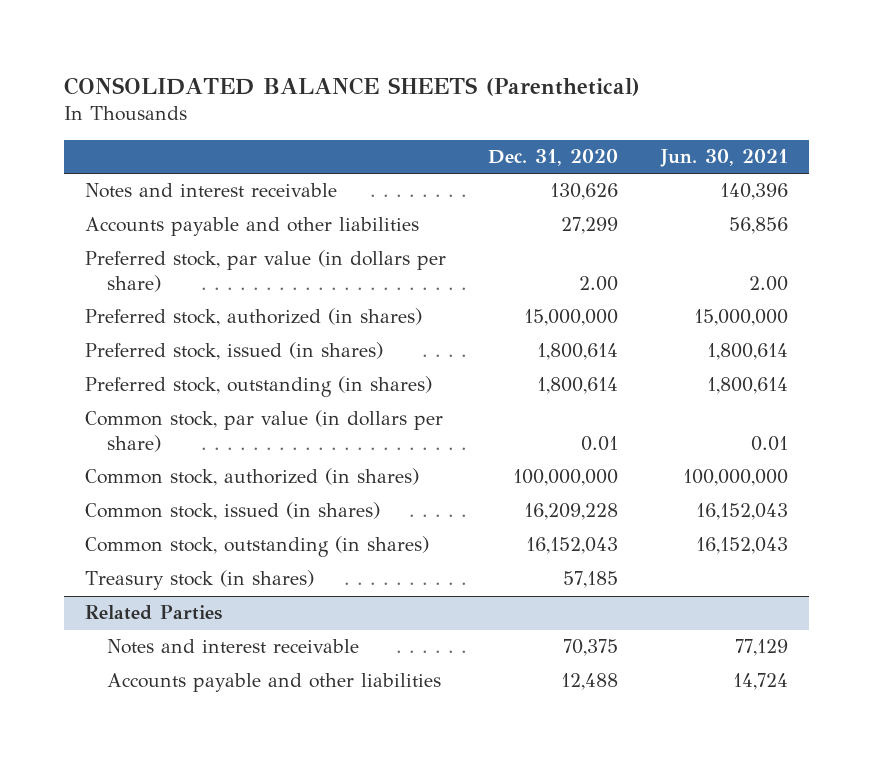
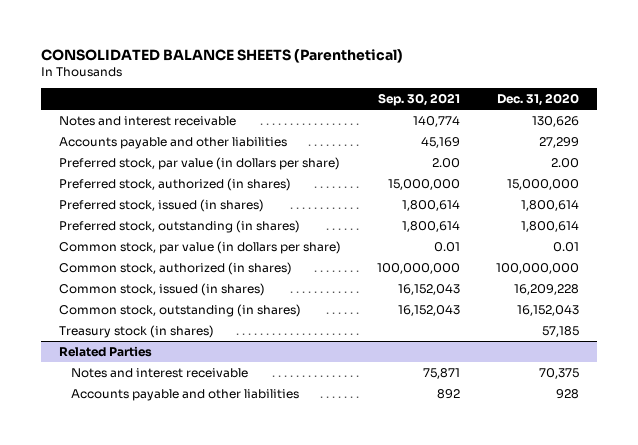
[659,149,788,168] Jun. 30, 2021 -> none
none -> [377,93,460,107] Sep. 30, 2021
[561,673,619,691] 12,488 -> [555,388,579,399] 928

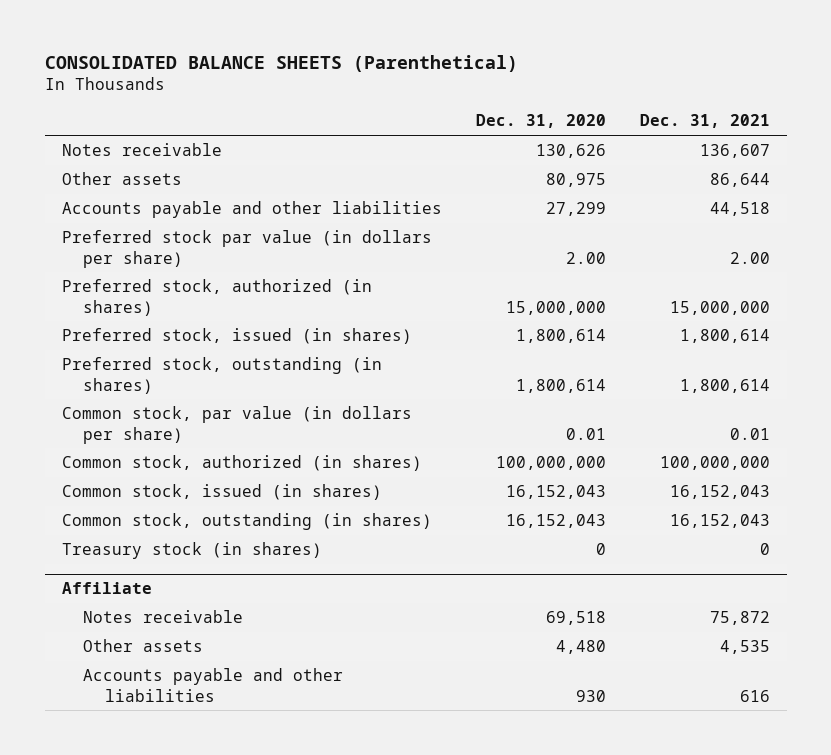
[377,93,460,107] Sep. 30, 2021 -> none
none -> [639,114,770,129] Dec. 31, 2021
[58,115,236,126] Notes and interest receivable -> [61,143,222,157] Notes receivable
none -> [61,172,182,186] Other assets
[58,156,340,170] Preferred stock, par value (in dollars per share) -> [61,230,432,268] Preferred stock par value (in dollars per share)
[513,283,579,295] 16,209,228 -> [505,485,606,500] 16,152,043
[541,325,579,337] 57,185 -> [595,543,606,556] 0
[58,345,152,357] Related Parties -> [61,582,152,595] Affiliate
[70,367,248,378] Notes and interest receivable -> [83,610,244,624] Notes receivable
[538,367,579,379] 70,375 -> [545,611,606,626] 69,518
none -> [83,639,204,653] Other assets
[555,388,579,399] 928 -> [575,689,606,702] 930

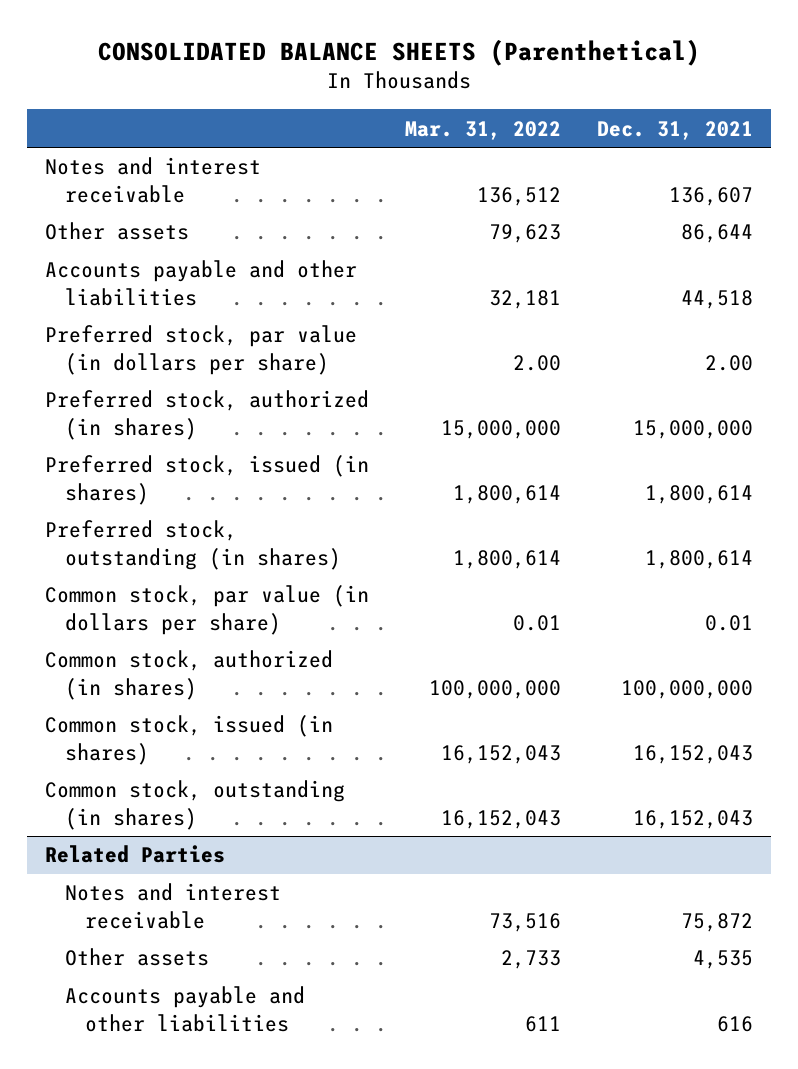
[475,114,606,129] Dec. 31, 2020 -> none
none -> [405,120,562,140] Mar. 31, 2022
[61,143,222,157] Notes receivable -> [45,157,262,203] Notes and interest receivable
[61,230,432,268] Preferred stock par value (in dollars per share) -> [45,325,358,375] Preferred stock, par value (in dollars per share)
[61,542,322,560] Treasury stock (in shares) -> none
[61,582,152,595] Affiliate -> [45,845,226,864] Related Parties
[83,610,244,624] Notes receivable -> [65,883,282,929] Notes and interest receivable

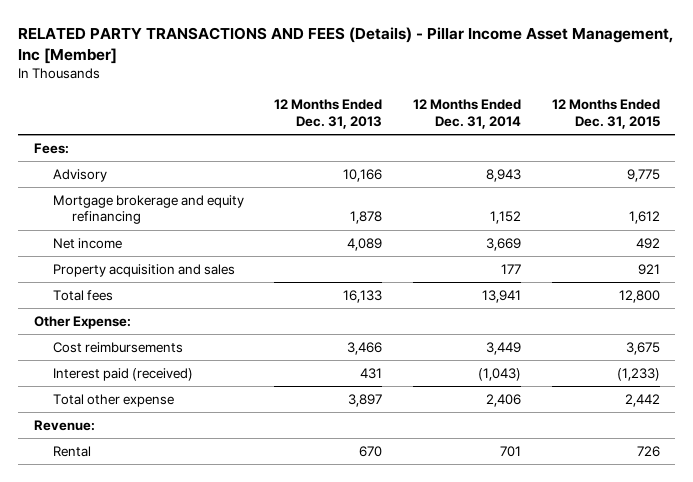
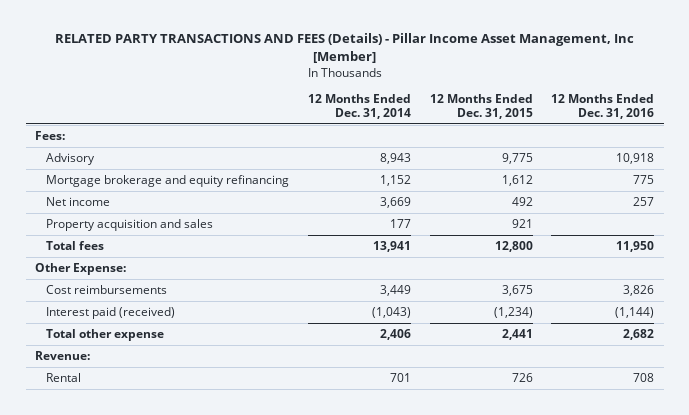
[274,99,383,129] 12 Months Ended Dec. 31, 2013 -> none
none -> [551,94,655,120] 12 Months Ended Dec. 31, 2016
[616,368,660,382] (1,233) -> [493,306,533,318] (1,234)
[624,394,660,408] 2,442 -> [501,328,533,340] 2,441

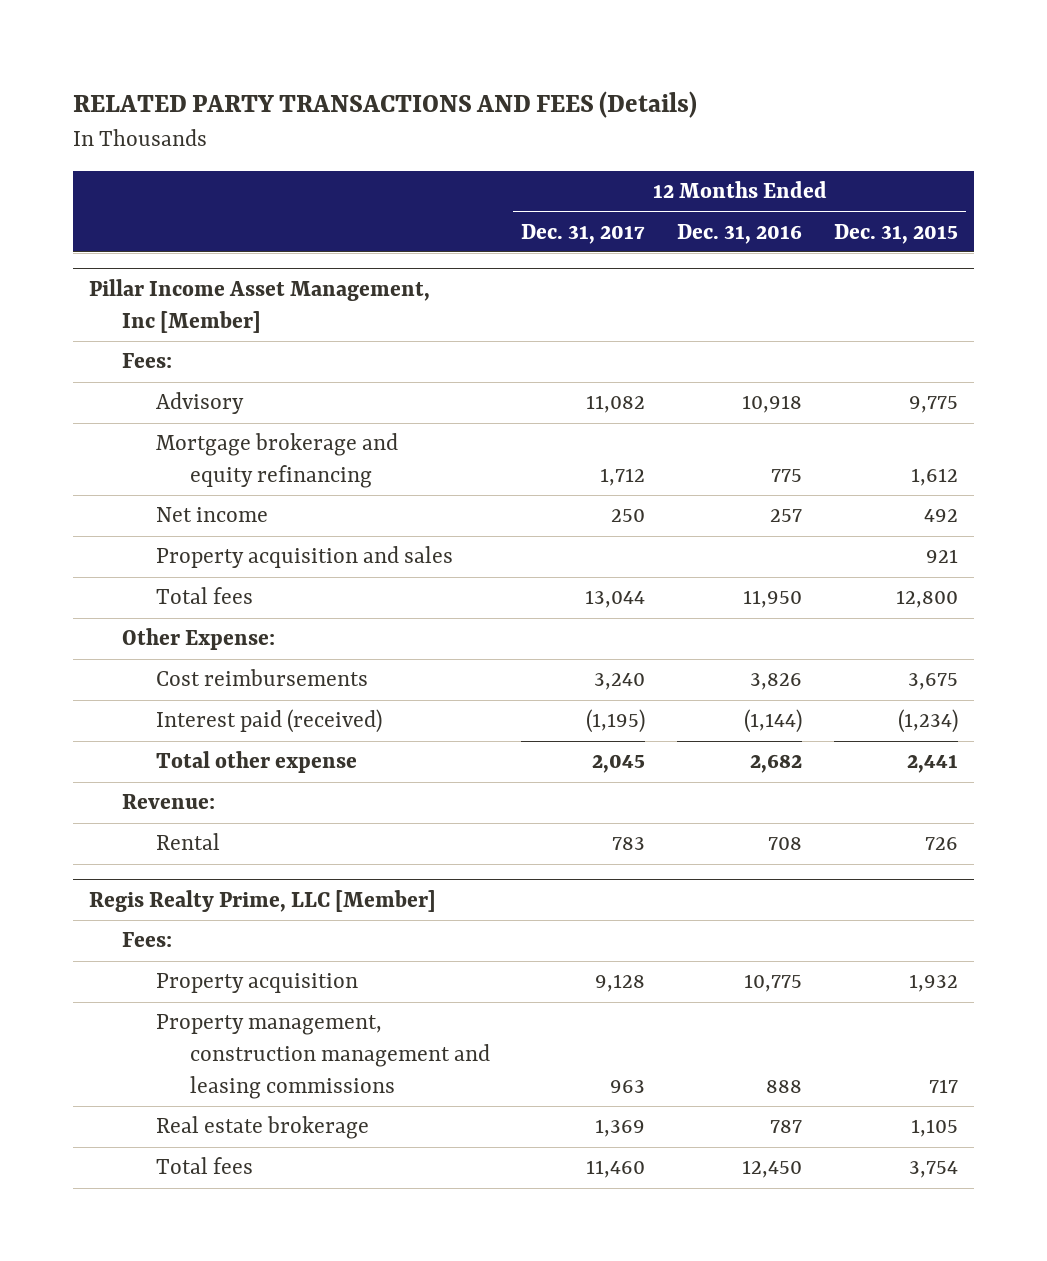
[54,33,634,64] RELATED PARTY TRANSACTIONS AND FEES (Details) - Pillar Income Asset Management, Inc [Member] -> [72,90,697,118] RELATED PARTY TRANSACTIONS AND FEES (Details)
[307,94,411,120] 12 Months Ended Dec. 31, 2014 -> none
none -> [521,223,646,244] Dec. 31, 2017
none -> [88,279,430,333] Pillar Income Asset Management, Inc [Member]
none -> [88,890,436,913] Regis Realty Prime, LLC [Member]
none -> [122,932,173,948] Fees:
none -> [155,973,358,994] Property acquisition
none -> [155,1014,490,1099] Property management, construction management and leasing commissions
none -> [155,1116,369,1140] Real estate brokerage
none -> [155,1157,253,1175] Total fees

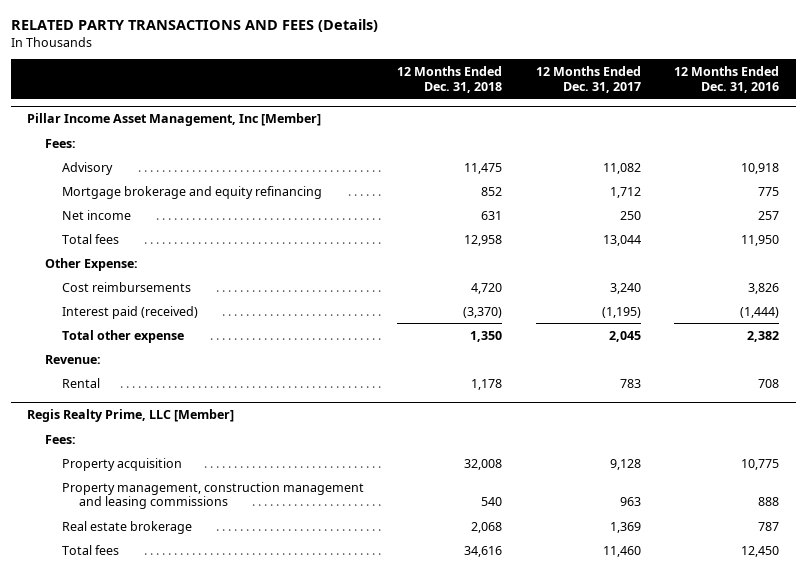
[834,223,959,244] Dec. 31, 2015 -> none
none -> [397,65,503,93] 12 Months Ended Dec. 31, 2018
[155,546,453,569] Property acquisition and sales -> none
[744,709,803,734] (1,144) -> [740,306,780,318] (1,444)
[750,754,803,774] 2,682 -> [747,330,780,342] 2,382

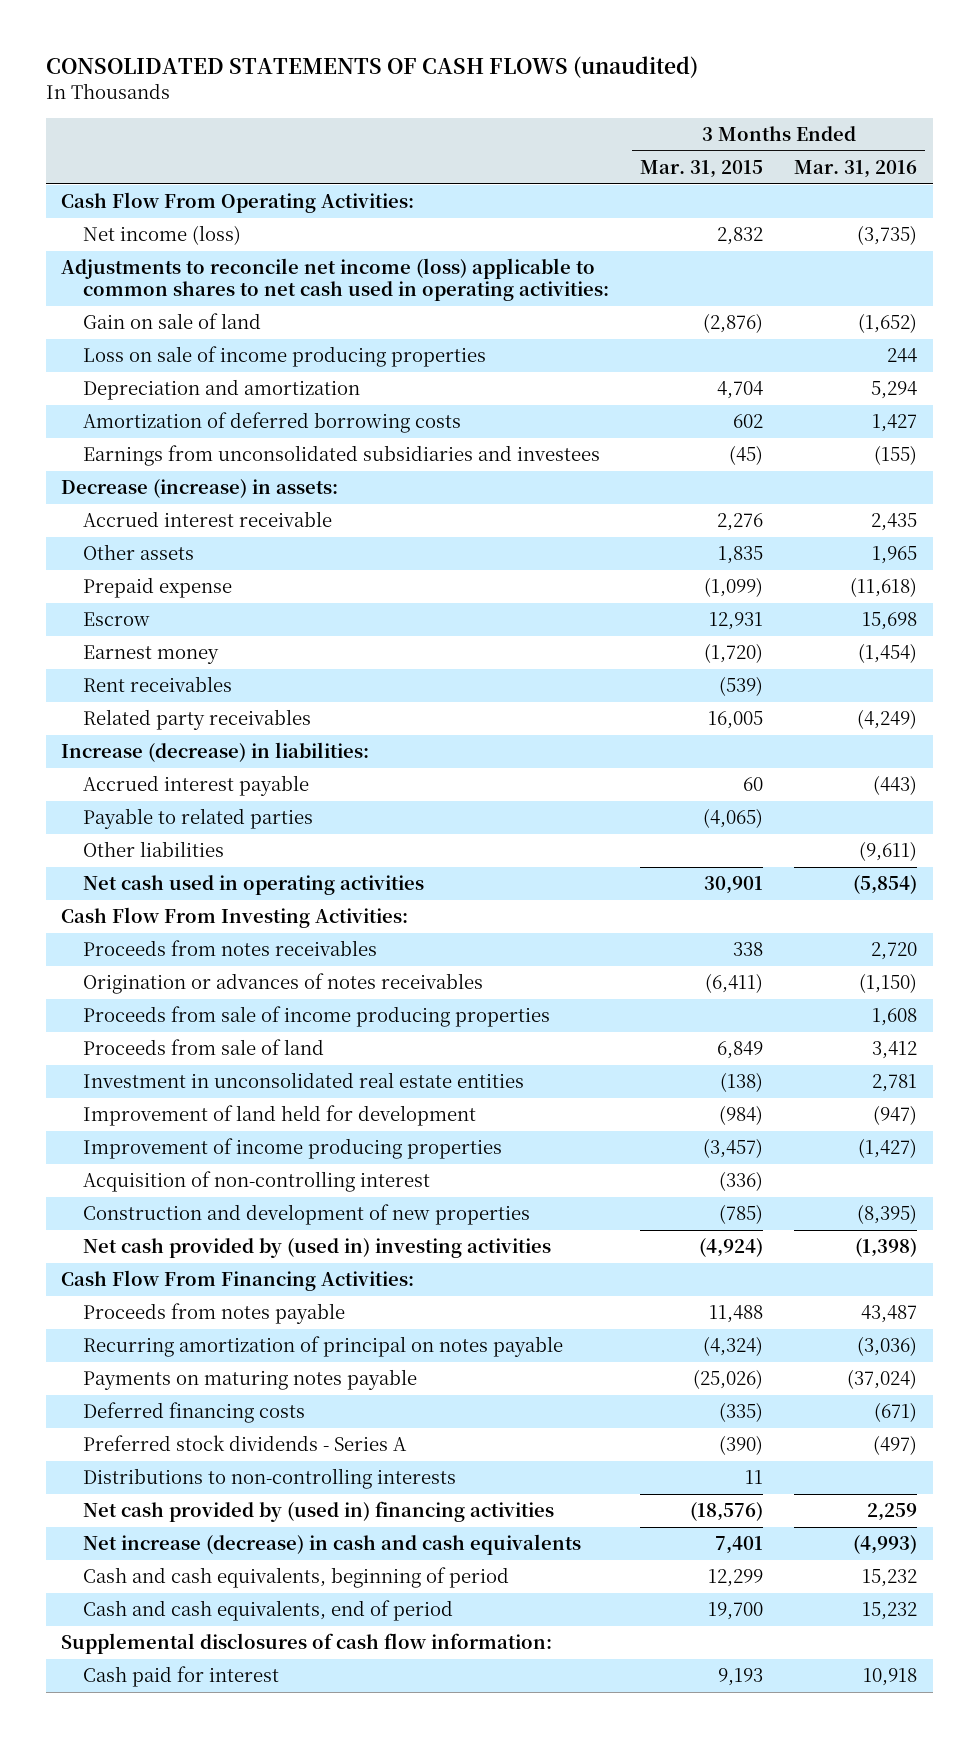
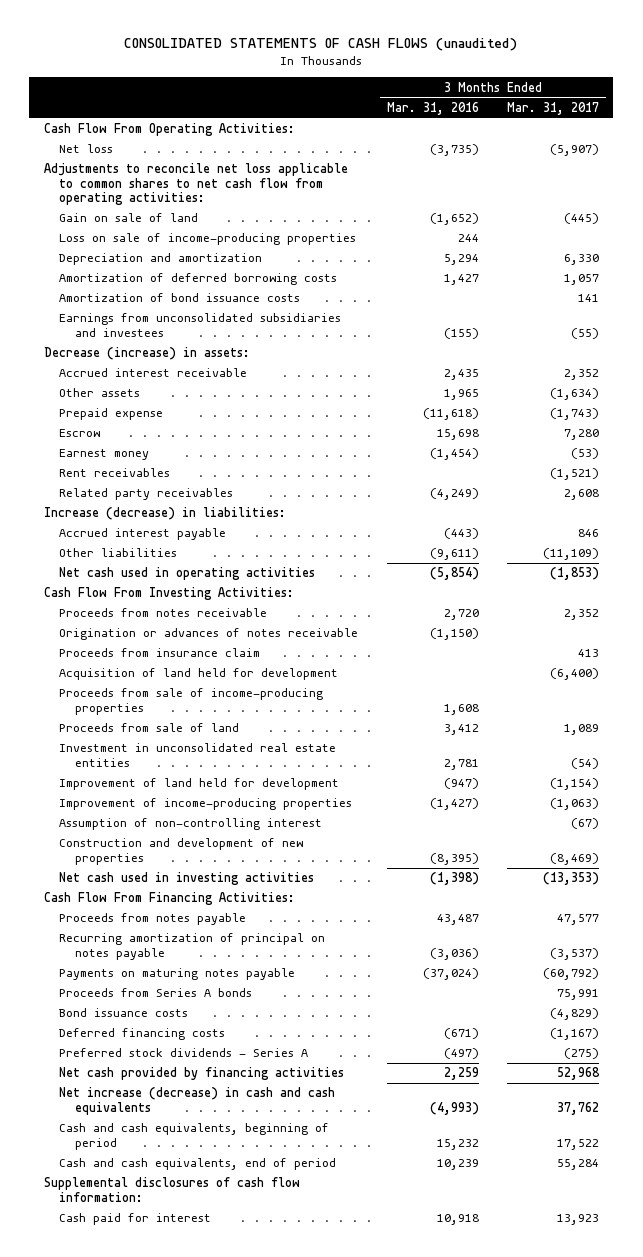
[640,159,764,178] Mar. 31, 2015 -> none
none -> [507,101,600,115] Mar. 31, 2017
[83,225,242,246] Net income (loss) -> [59,144,114,154] Net loss
[61,258,610,302] Adjustments to reconcile net income (loss) applicable to common shares to net cash used in operating activities: -> [43,163,348,206] Adjustments to reconcile net loss applicable to common shares to net cash flow from operating activities:
[83,346,487,368] Loss on sale of income producing properties -> [59,233,357,246] Loss on sale of income-producing properties
none -> [59,293,301,303] Amortization of bond issuance costs
[83,808,314,830] Payable to related parties -> none
[83,940,378,957] Proceeds from notes receivables -> [59,608,268,618] Proceeds from notes receivable
[83,973,484,995] Origination or advances of notes receivables -> [59,628,359,641] Origination or advances of notes receivable
none -> [59,648,261,658] Proceeds from insurance claim
none -> [59,668,339,681] Acquisition of land held for development
[83,1006,551,1028] Proceeds from sale of income producing properties -> [59,688,324,715] Proceeds from sale of income-producing properties
[83,1138,503,1160] Improvement of income producing properties -> [59,798,353,811] Improvement of income-producing properties
[83,1171,431,1193] Acquisition of non-controlling interest -> [59,818,323,831] Assumption of non-controlling interest
[83,1238,552,1259] Net cash provided by (used in) investing activities -> [59,872,315,886] Net cash used in investing activities
none -> [59,988,253,998] Proceeds from Series A bonds
none -> [59,1008,189,1018] Bond issuance costs
[83,1468,457,1490] Distributions to non-controlling interests -> none
[83,1501,555,1523] Net cash provided by (used in) financing activities -> [59,1067,345,1081] Net cash provided by financing activities
[862,1602,918,1621] 15,232 -> [436,1159,479,1171] 10,239

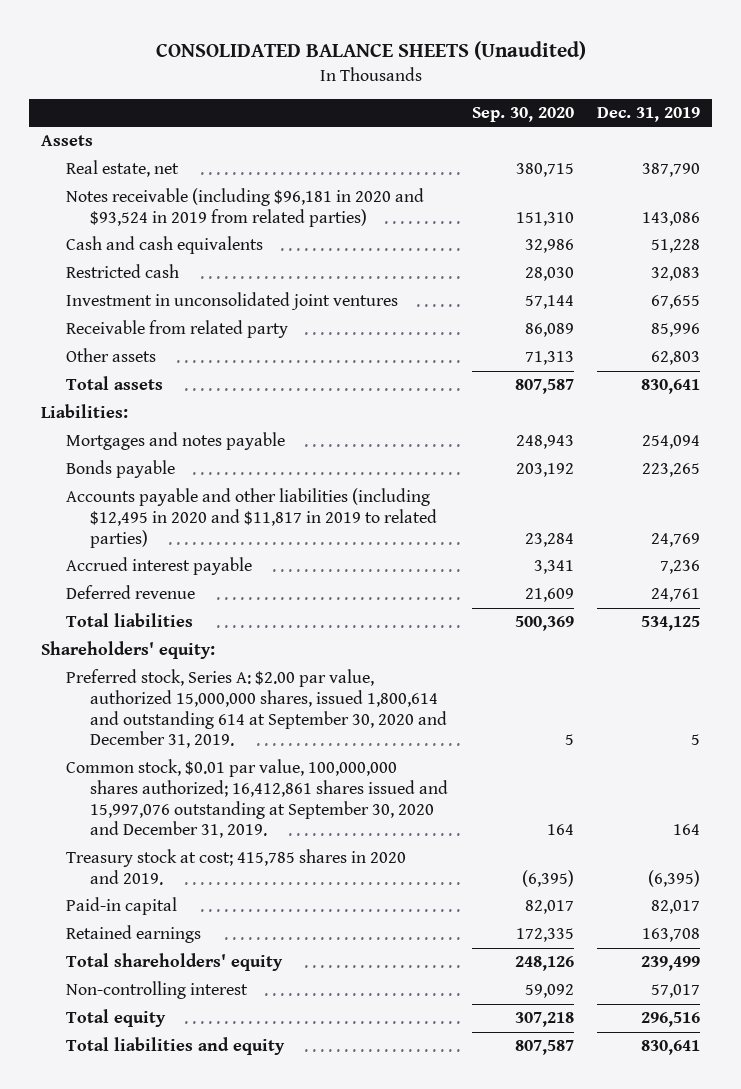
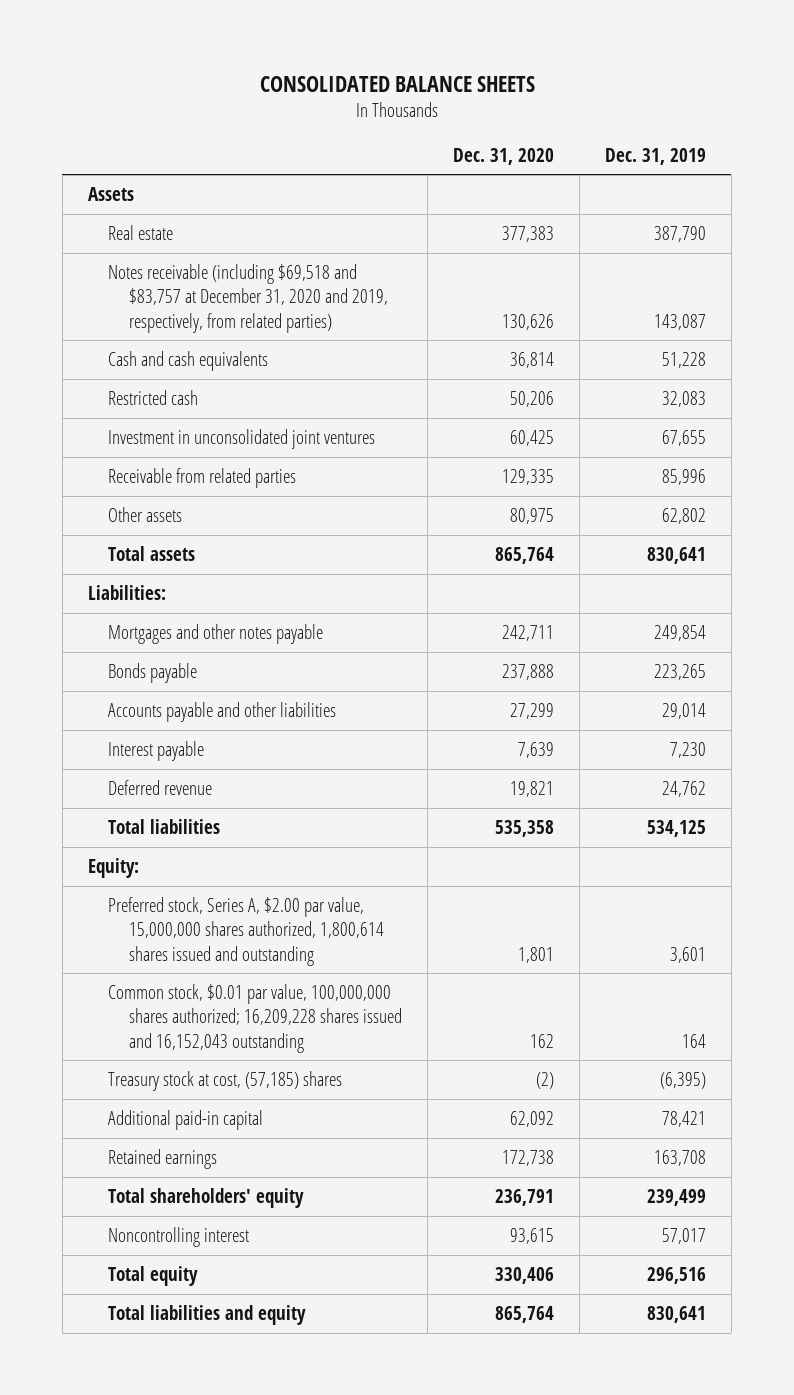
[155,40,586,60] CONSOLIDATED BALANCE SHEETS (Unaudited) -> [259,75,535,92] CONSOLIDATED BALANCE SHEETS
[471,107,574,123] Sep. 30, 2020 -> none
none -> [453,147,555,165] Dec. 31, 2020
[65,160,179,178] Real estate, net -> [108,224,174,240] Real estate
[65,188,424,228] Notes receivable (including $96,181 in 2020 and $93,524 in 2019 from related parties) -> [108,263,389,333] Notes receivable (including $69,518 and $83,757 at December 31, 2020 and 2019, respectively, from related parties)
[642,212,701,227] 143,086 -> [653,313,706,330] 143,087
[65,320,288,339] Receivable from related party -> [108,467,297,488] Receivable from related parties
[651,351,701,366] 62,803 -> [661,507,706,524] 62,802
[65,432,285,451] Mortgages and notes payable -> [108,623,324,644] Mortgages and other notes payable
[642,435,701,450] 254,094 -> [653,624,706,641] 249,854
[65,488,438,548] Accounts payable and other liabilities (including $12,495 in 2020 and $11,817 in 2019 to related parties) -> [108,701,337,722] Accounts payable and other liabilities
[651,532,701,547] 24,769 -> [661,702,706,719] 29,014
[65,557,252,576] Accrued interest payable -> [108,740,205,761] Interest payable
[660,560,701,575] 7,236 -> [669,741,706,758] 7,230
[651,588,701,603] 24,761 -> [661,780,706,797] 24,762
[40,641,215,660] Shareholders' equity: -> [87,857,139,878] Equity:
[65,669,448,749] Preferred stock, Series A: $2.00 par value, authorized 15,000,000 shares, issued 1,800,614 and outstanding 614 at September 30, 2020 and December 31, 2019. -> [108,896,385,966] Preferred stock, Series A, $2.00 par value, 15,000,000 shares authorized, 1,800,614 shares issued and outstanding
[691,734,701,746] 5 -> [669,946,706,963] 3,601
[65,759,449,839] Common stock, $0.01 par value, 100,000,000 shares authorized; 16,412,861 shares issued and 15,997,076 outstanding at September 30, 2020 and December 31, 2019. -> [108,983,403,1053] Common stock, $0.01 par value, 100,000,000 shares authorized; 16,209,228 shares issued and 16,152,043 outstanding
[65,849,406,886] Treasury stock at cost; 415,785 shares in 2020 and 2019. -> [108,1070,343,1091] Treasury stock at cost, (57,185) shares
[65,897,177,916] Paid-in capital -> [108,1109,264,1130] Additional paid-in capital
[651,900,701,915] 82,017 -> [661,1110,706,1127] 78,421
[65,981,248,1000] Non-controlling interest -> [108,1226,250,1247] Noncontrolling interest

